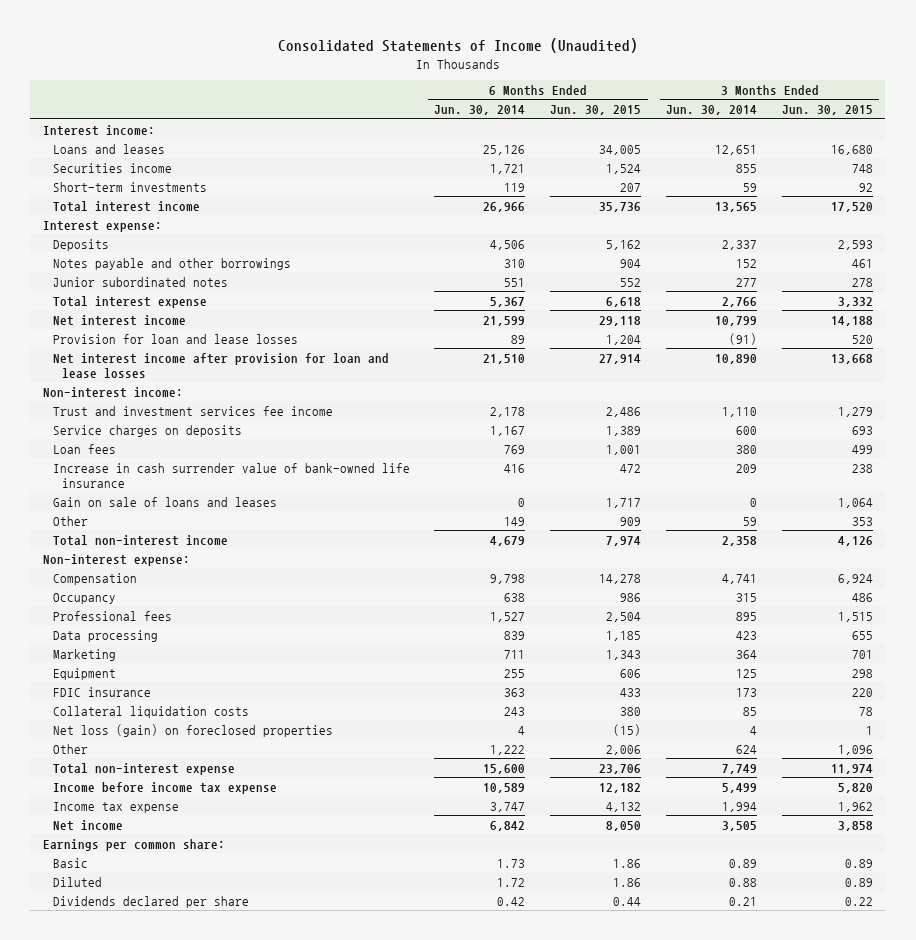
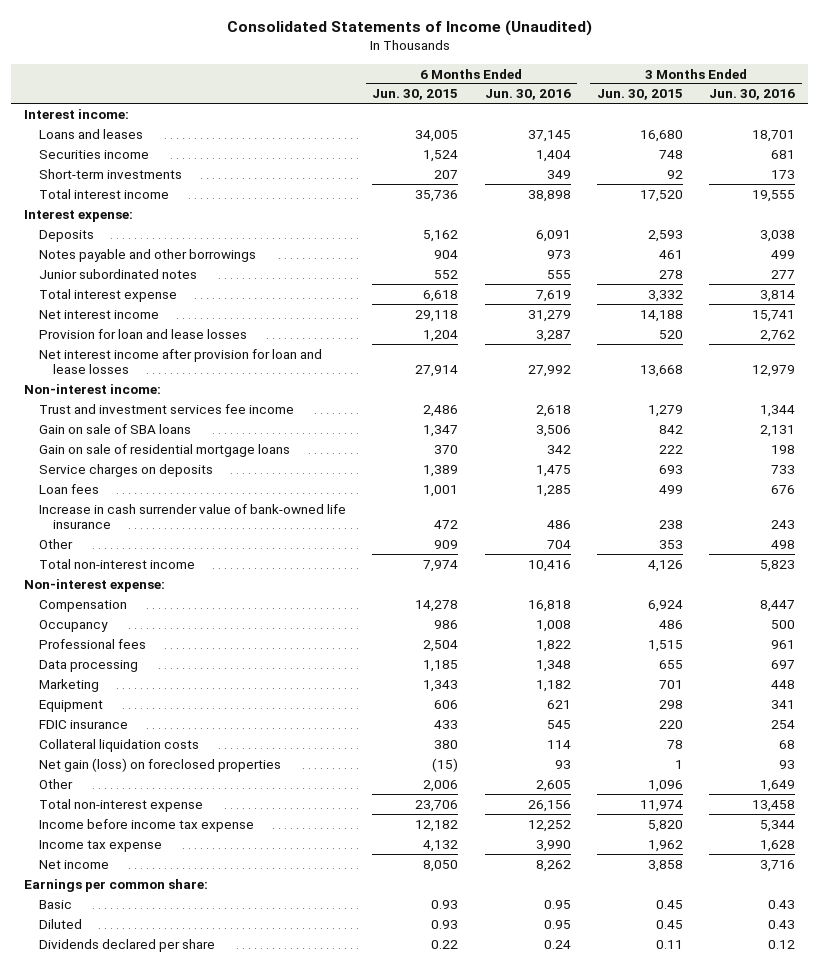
[434,105,526,116] Jun. 30, 2014 -> none
[666,105,758,116] Jun. 30, 2014 -> none
none -> [484,89,571,101] Jun. 30, 2016
none -> [709,89,796,101] Jun. 30, 2016
none -> [38,423,191,434] Gain on sale of SBA loans
none -> [38,443,290,457] Gain on sale of residential mortgage loans
[52,496,277,507] Gain on sale of loans and leases -> none
[52,723,333,737] Net loss (gain) on foreclosed properties -> [38,757,281,772] Net gain (loss) on foreclosed properties
[613,858,642,868] 1.86 -> [431,899,459,909] 0.93
[845,858,874,868] 0.89 -> [655,899,683,909] 0.45
[613,877,642,887] 1.86 -> [431,919,459,929] 0.93
[845,877,874,887] 0.89 -> [655,919,683,929] 0.45
[613,896,642,906] 0.44 -> [431,939,459,949] 0.22
[845,896,874,906] 0.22 -> [655,939,683,949] 0.11

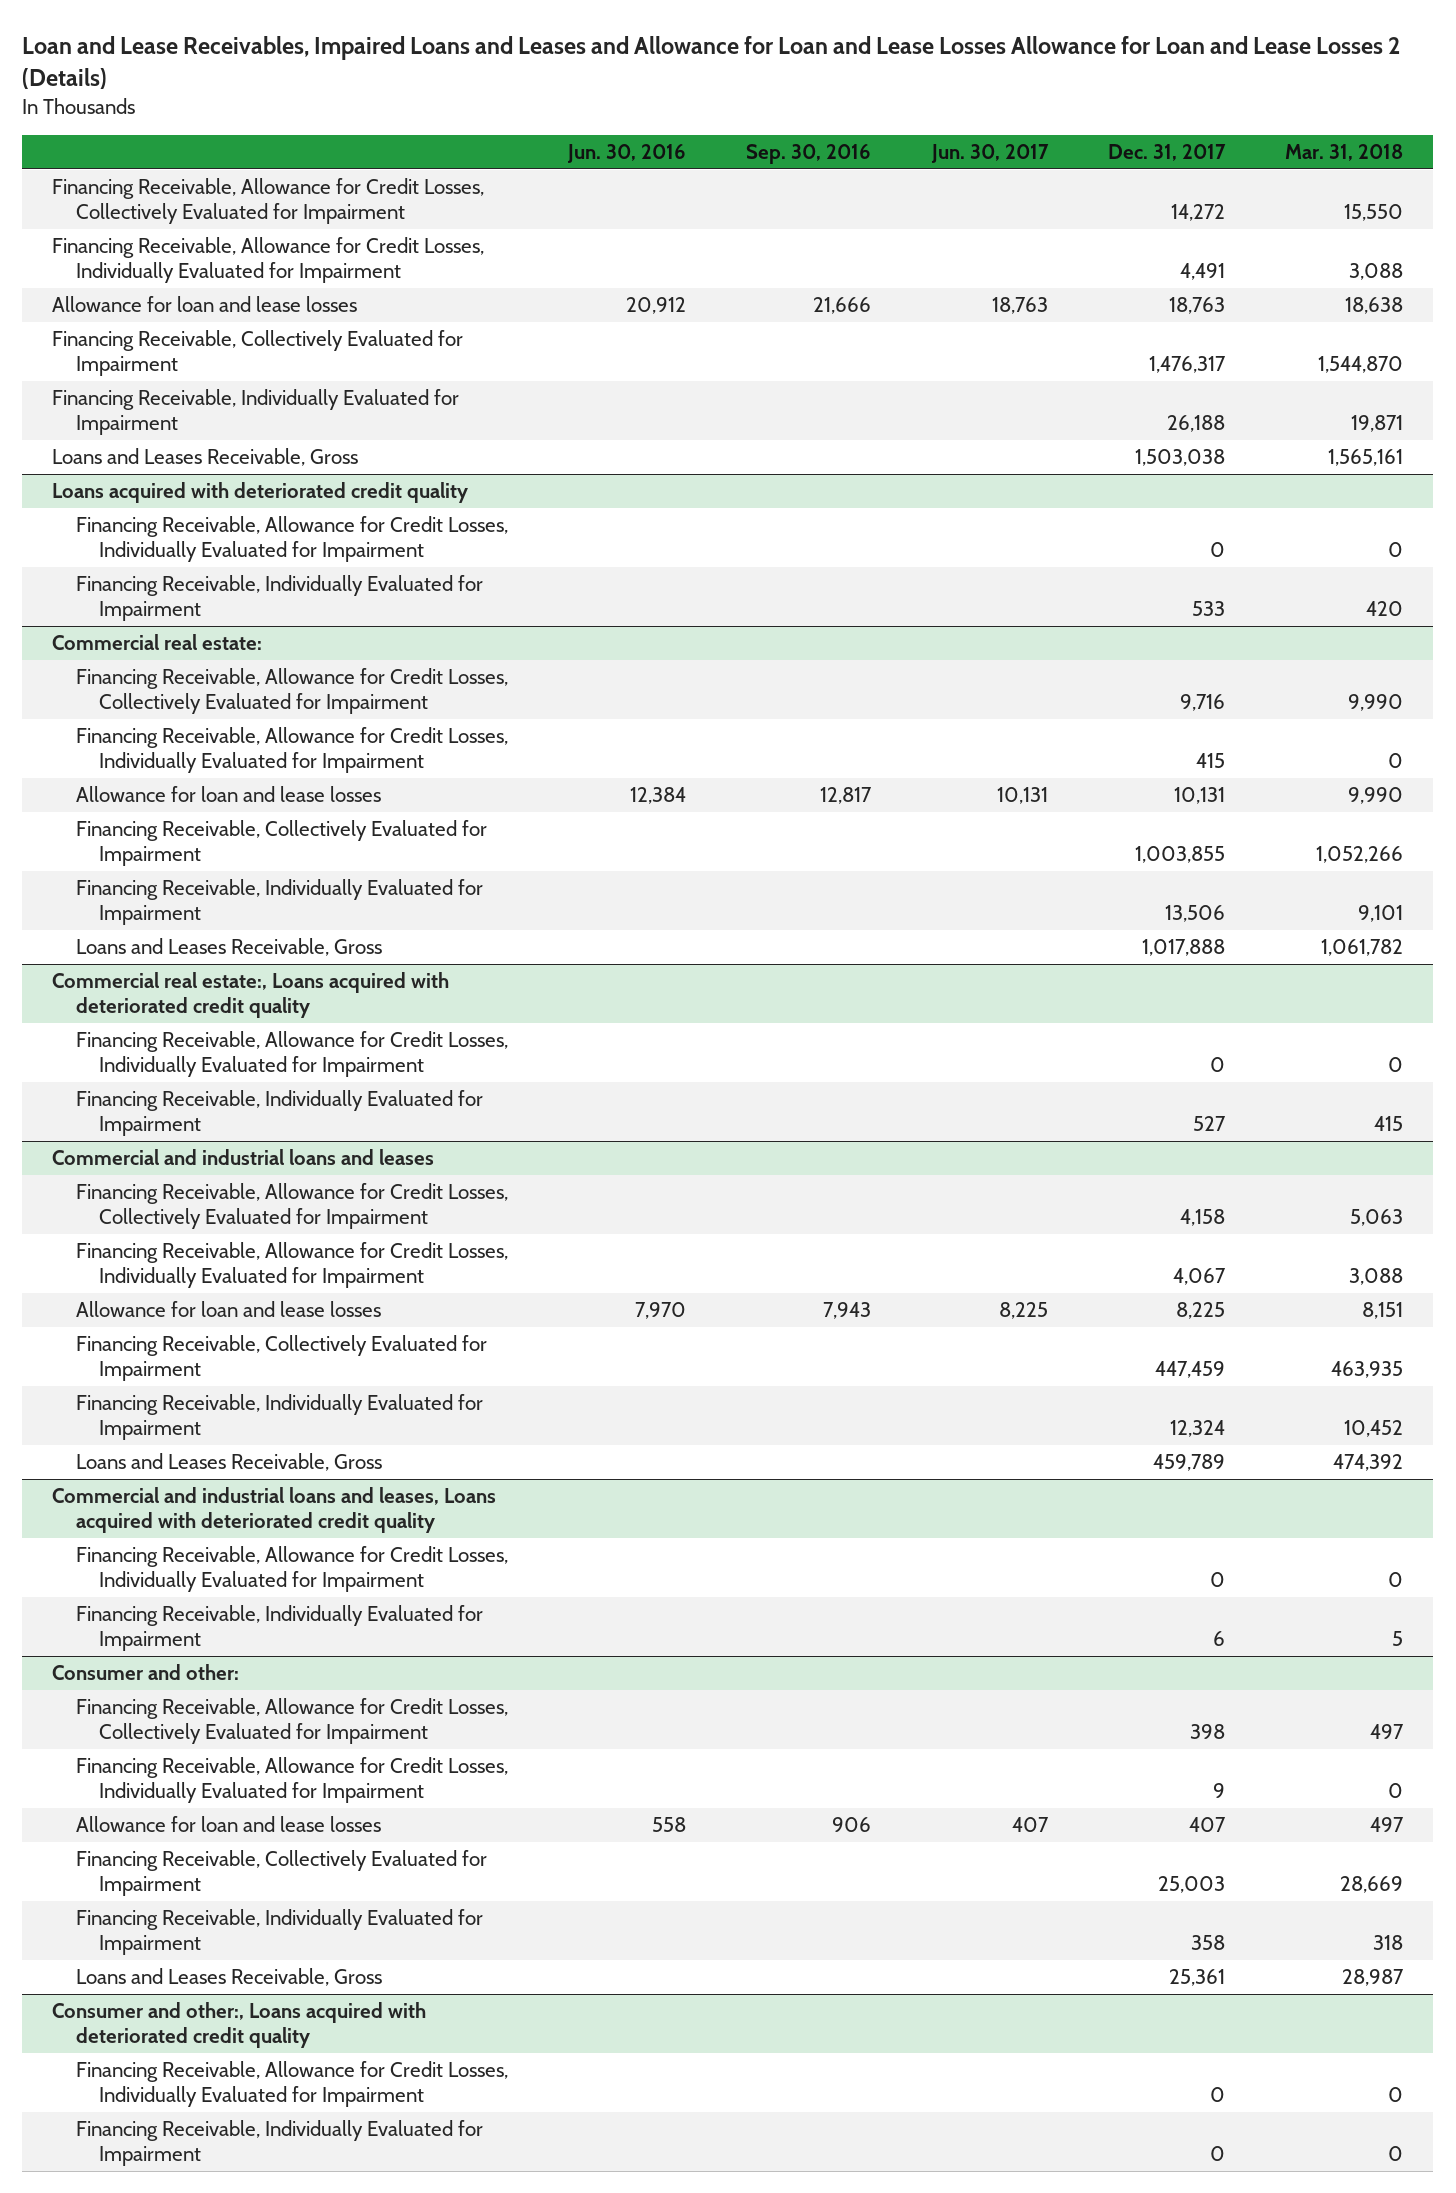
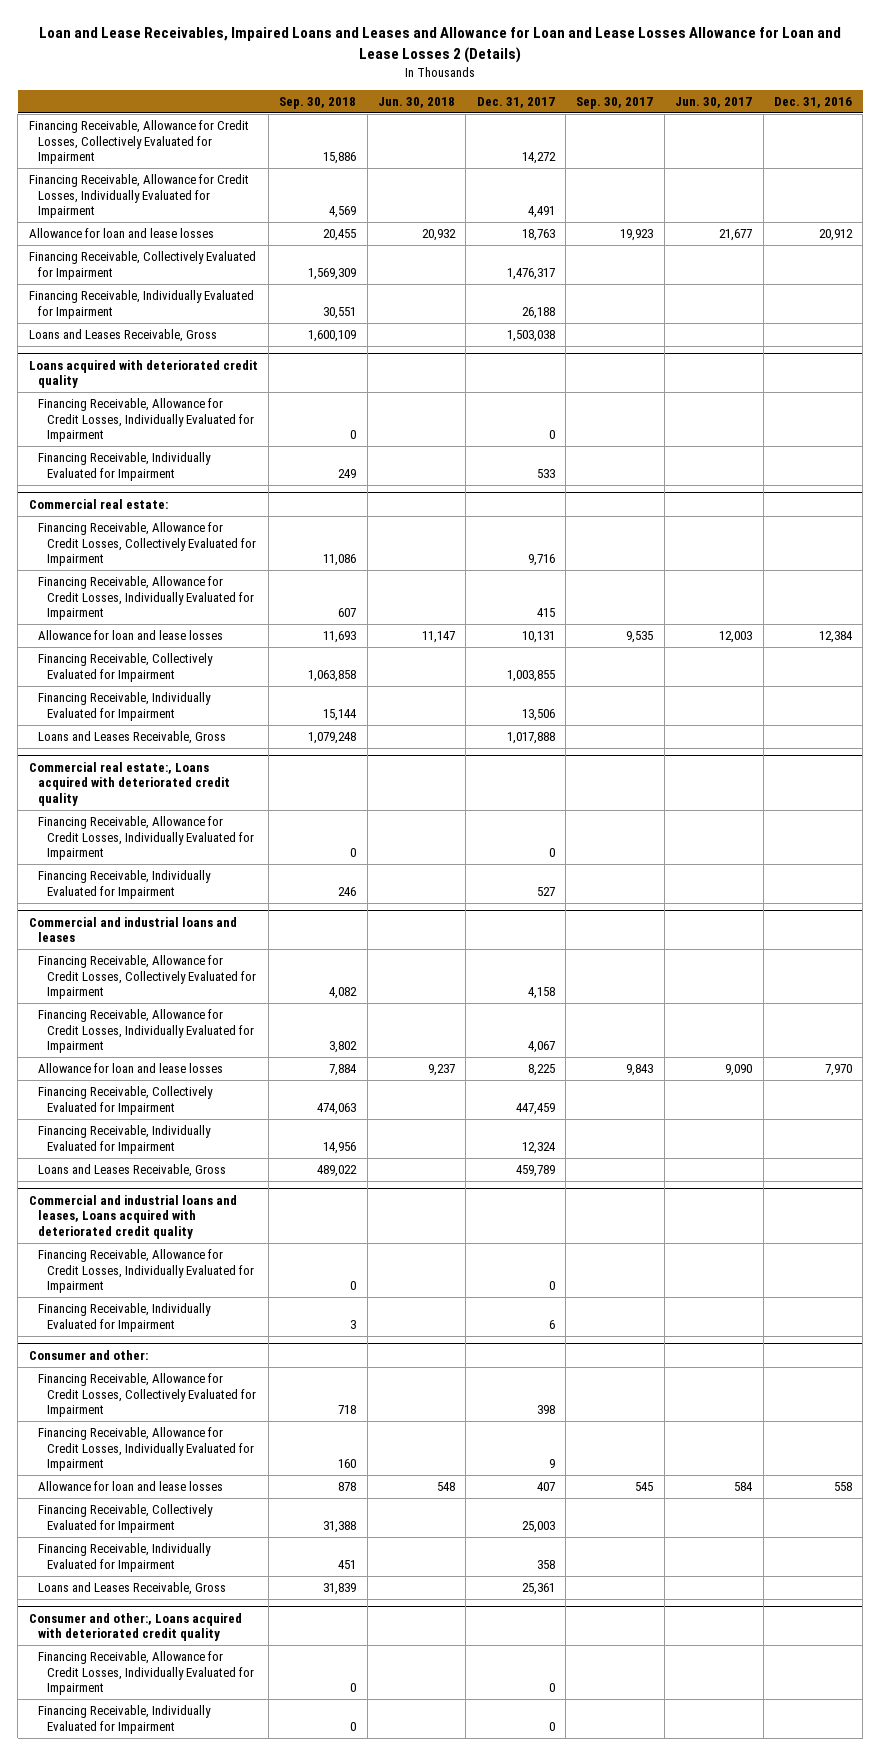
[567,143,687,163] Jun. 30, 2016 -> none
[746,143,872,164] Sep. 30, 2016 -> none
[1285,143,1404,161] Mar. 31, 2018 -> none
none -> [279,96,357,109] Sep. 30, 2018
none -> [378,96,456,108] Jun. 30, 2018
none -> [576,96,654,109] Sep. 30, 2017
none -> [773,96,852,108] Dec. 31, 2016
[991,297,1048,315] 18,763 -> [719,229,753,242] 21,677
[996,787,1048,805] 10,131 -> [719,631,753,644] 12,003
[998,1302,1048,1320] 8,225 -> [725,1064,753,1077] 9,090
[1011,1817,1049,1833] 407 -> [734,1482,754,1492] 584

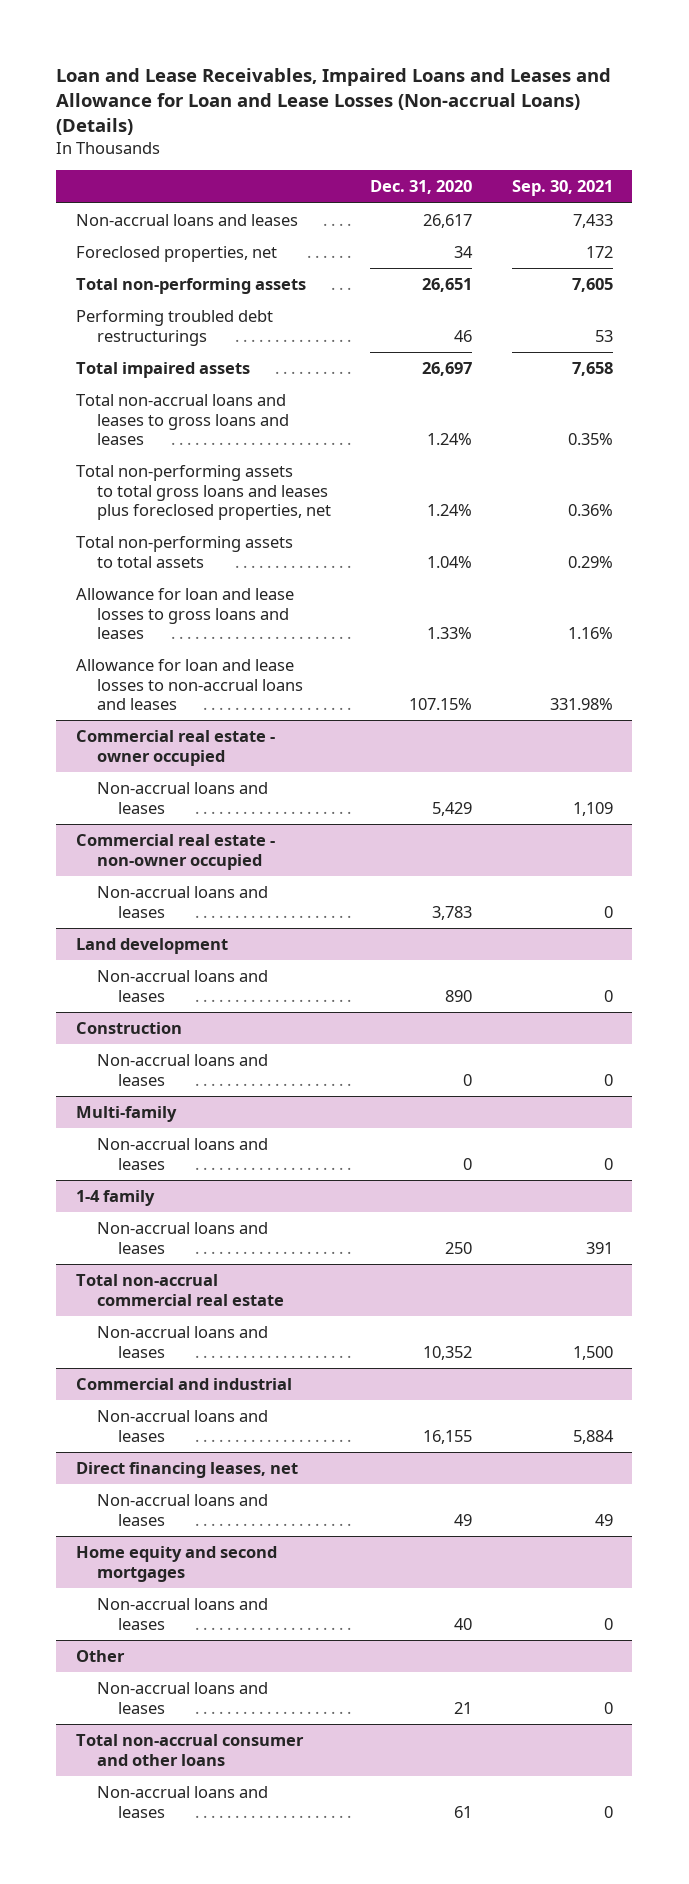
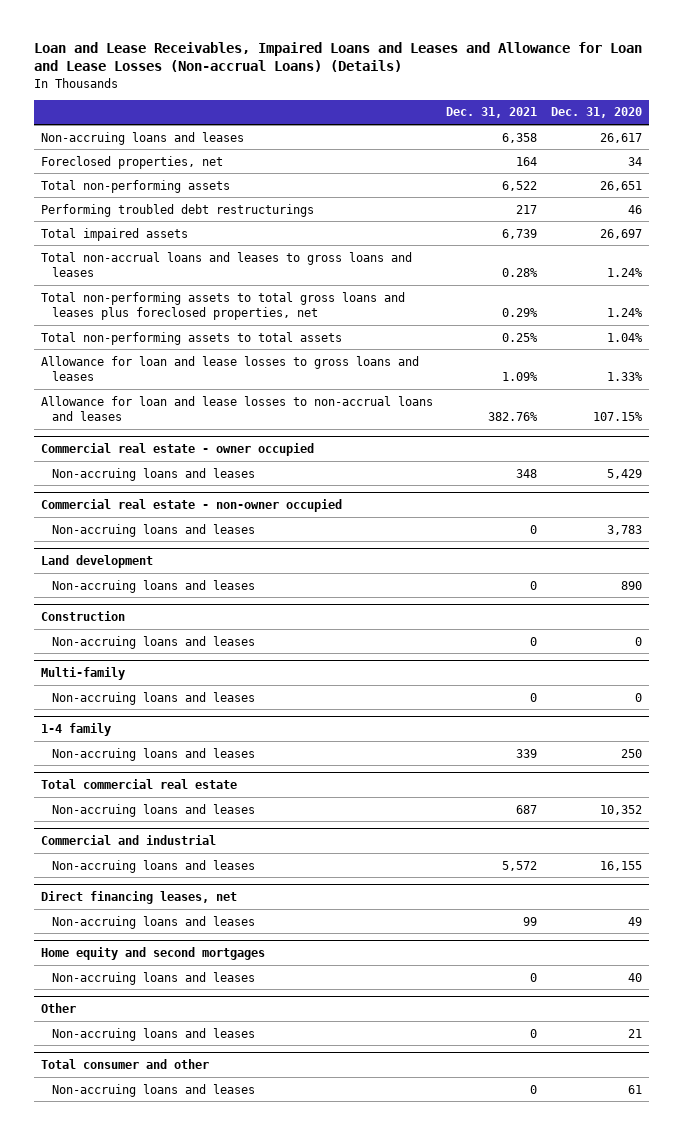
[511,180,613,197] Sep. 30, 2021 -> none
none -> [446,107,538,119] Dec. 31, 2021
[75,213,298,226] Non-accrual loans and leases -> [40,131,244,145] Non-accruing loans and leases
[96,781,268,814] Non-accrual loans and leases -> [51,467,255,481] Non-accruing loans and leases
[96,885,268,918] Non-accrual loans and leases -> [51,523,255,537] Non-accruing loans and leases
[96,969,268,1002] Non-accrual loans and leases -> [51,579,255,593] Non-accruing loans and leases
[96,1053,268,1086] Non-accrual loans and leases -> [51,635,255,649] Non-accruing loans and leases
[96,1137,268,1170] Non-accrual loans and leases -> [51,691,255,705] Non-accruing loans and leases
[96,1221,268,1254] Non-accrual loans and leases -> [51,747,255,761] Non-accruing loans and leases
[75,1273,284,1306] Total non-accrual commercial real estate -> [40,779,237,790] Total commercial real estate
[96,1325,268,1358] Non-accrual loans and leases -> [51,803,255,817] Non-accruing loans and leases
[96,1409,268,1442] Non-accrual loans and leases -> [51,859,255,873] Non-accruing loans and leases
[96,1493,268,1526] Non-accrual loans and leases -> [51,915,255,929] Non-accruing loans and leases
[96,1597,268,1630] Non-accrual loans and leases -> [51,971,255,985] Non-accruing loans and leases
[96,1681,268,1714] Non-accrual loans and leases -> [51,1027,255,1041] Non-accruing loans and leases
[75,1733,304,1766] Total non-accrual consumer and other loans -> [40,1059,209,1070] Total consumer and other
[96,1785,268,1818] Non-accrual loans and leases -> [51,1083,255,1097] Non-accruing loans and leases

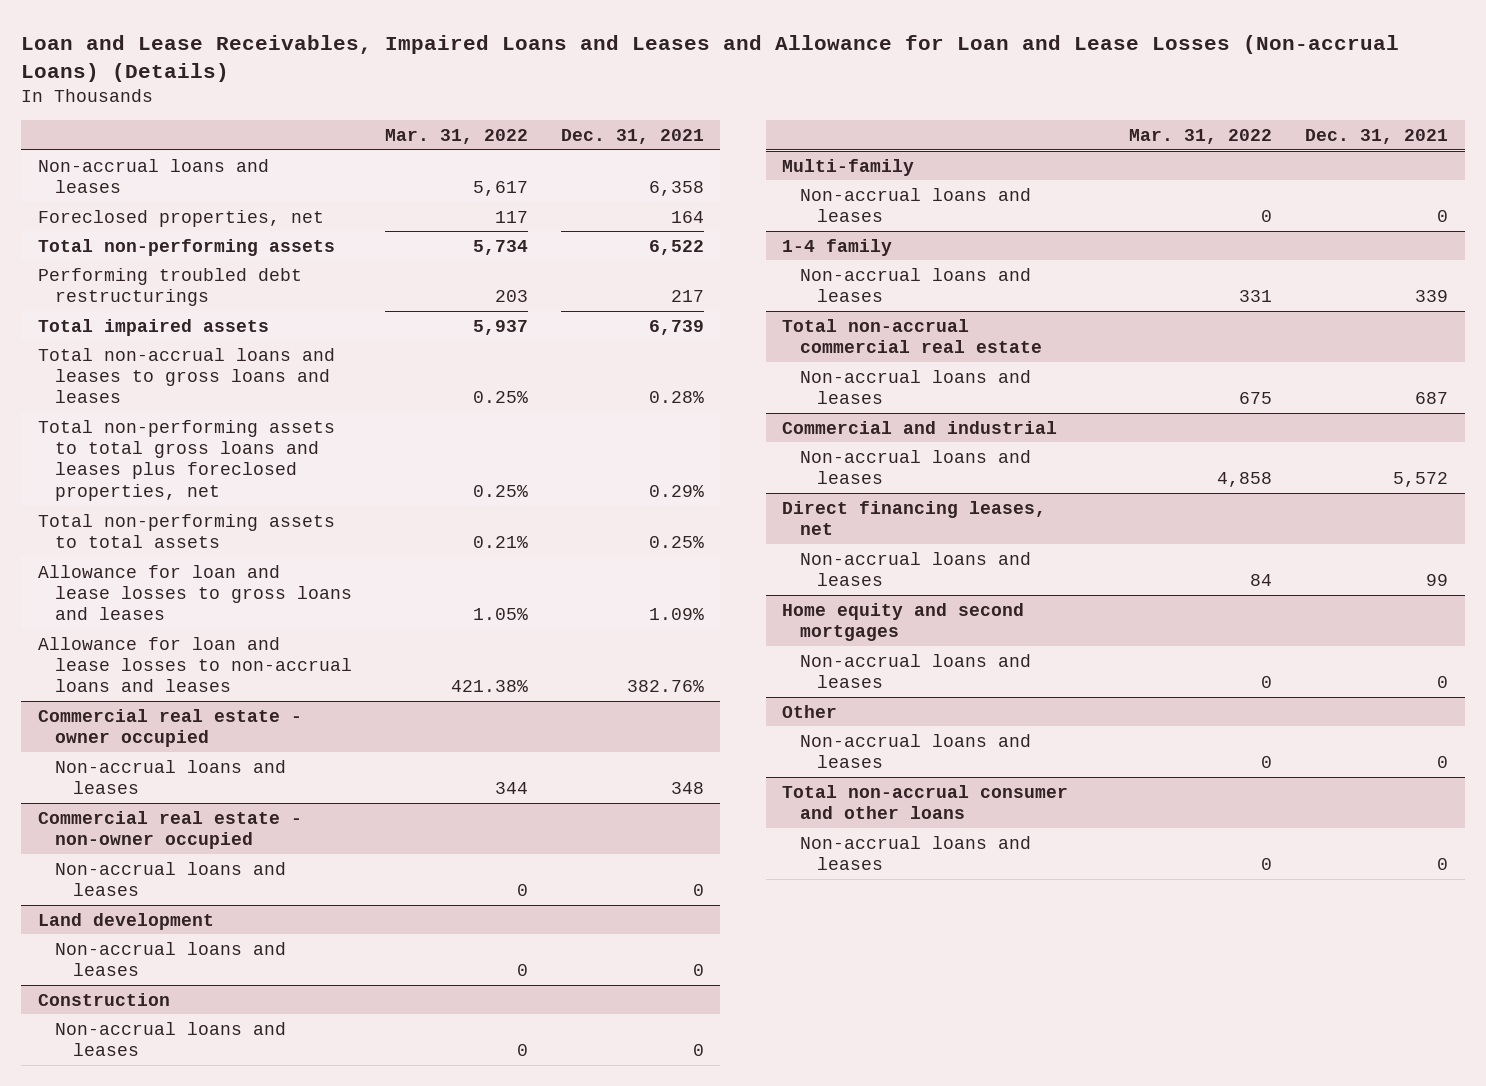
[550,107,642,119] Dec. 31, 2020 -> none
none -> [385,129,529,145] Mar. 31, 2022
[40,131,244,145] Non-accruing loans and leases -> [37,158,269,194] Non-accrual loans and leases
[51,467,255,481] Non-accruing loans and leases -> [55,759,287,795] Non-accrual loans and leases
[51,523,255,537] Non-accruing loans and leases -> [55,861,287,897] Non-accrual loans and leases
[51,579,255,593] Non-accruing loans and leases -> [55,941,287,977] Non-accrual loans and leases
[51,635,255,649] Non-accruing loans and leases -> [55,1021,287,1057] Non-accrual loans and leases
[51,691,255,705] Non-accruing loans and leases -> [799,187,1031,223] Non-accrual loans and leases
[51,747,255,761] Non-accruing loans and leases -> [799,267,1031,303] Non-accrual loans and leases
[40,779,237,790] Total commercial real estate -> [782,318,1042,354] Total non-accrual commercial real estate
[51,803,255,817] Non-accruing loans and leases -> [799,369,1031,405] Non-accrual loans and leases
[51,859,255,873] Non-accruing loans and leases -> [799,449,1031,485] Non-accrual loans and leases
[51,915,255,929] Non-accruing loans and leases -> [799,551,1031,587] Non-accrual loans and leases
[51,971,255,985] Non-accruing loans and leases -> [799,653,1031,689] Non-accrual loans and leases
[51,1027,255,1041] Non-accruing loans and leases -> [799,733,1031,769] Non-accrual loans and leases
[40,1059,209,1070] Total consumer and other -> [782,784,1069,820] Total non-accrual consumer and other loans
[51,1083,255,1097] Non-accruing loans and leases -> [799,835,1031,871] Non-accrual loans and leases

